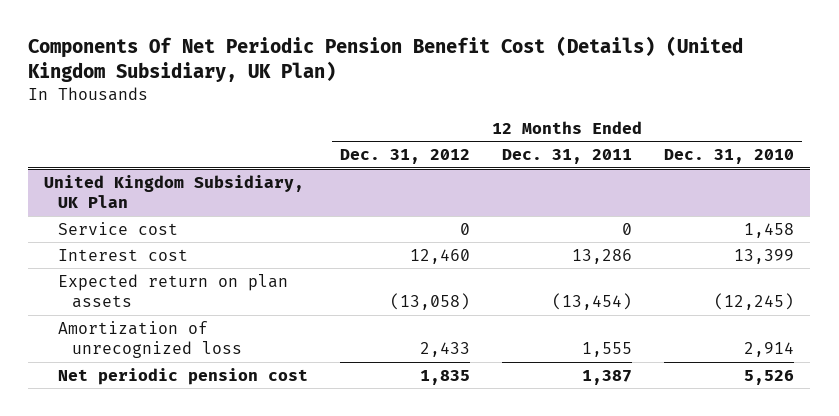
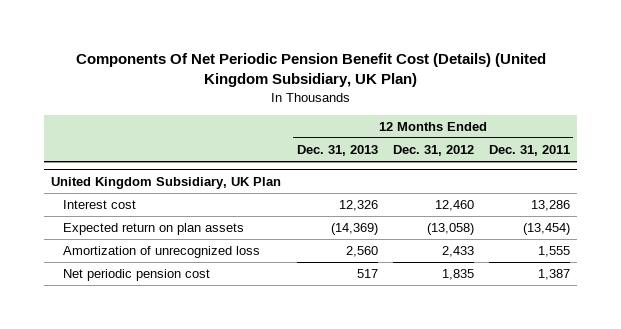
[664,149,795,165] Dec. 31, 2010 -> none
none -> [296,144,378,156] Dec. 31, 2013
[58,221,179,235] Service cost -> none

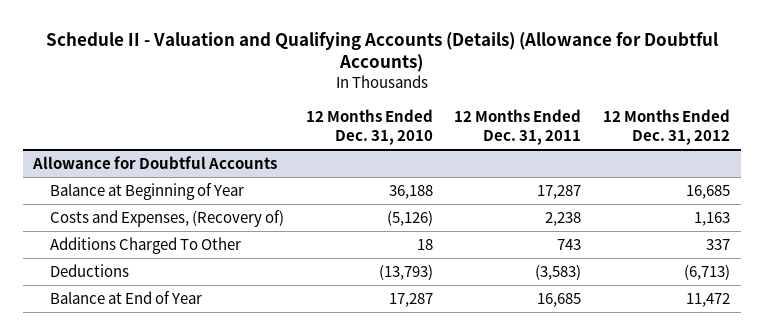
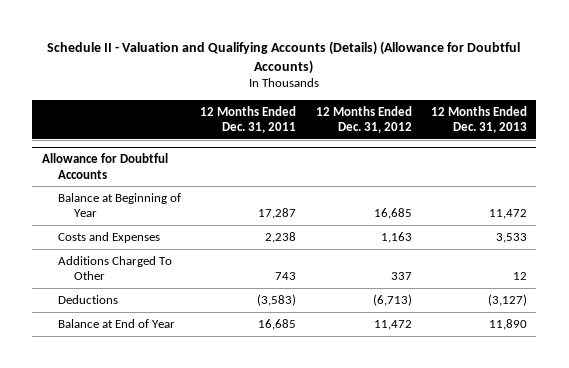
[305,109,433,145] 12 Months Ended Dec. 31, 2010 -> none
none -> [430,105,527,133] 12 Months Ended Dec. 31, 2013
[49,209,284,227] Costs and Expenses, (Recovery of) -> [58,231,161,243] Costs and Expenses

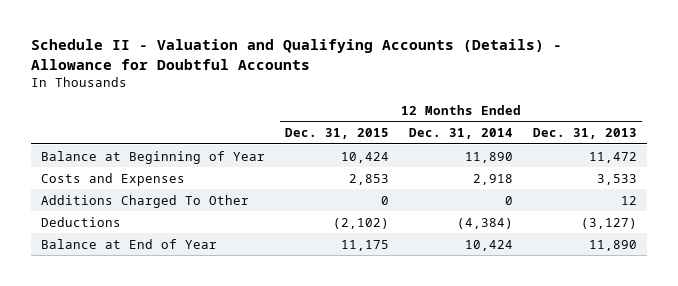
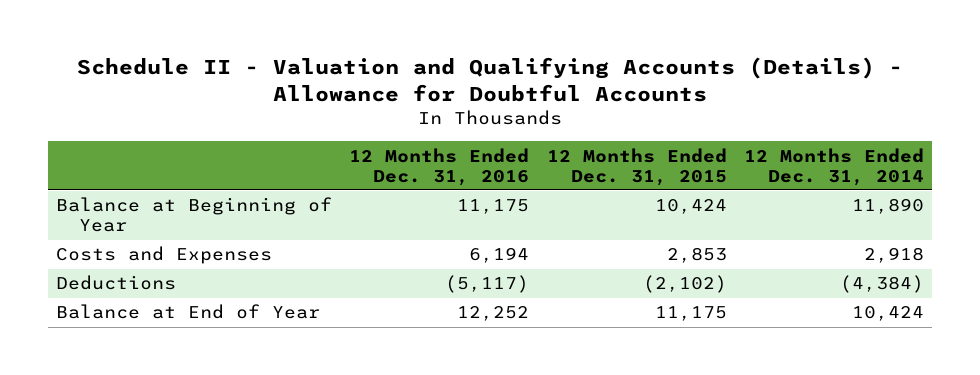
[532,128,637,140] Dec. 31, 2013 -> none
none -> [349,147,530,186] 12 Months Ended Dec. 31, 2016
[40,194,249,208] Additions Charged To Other -> none

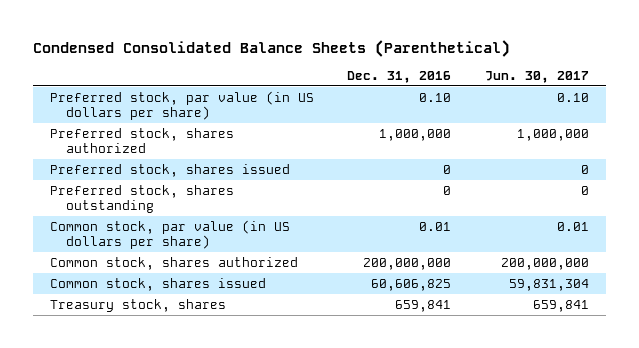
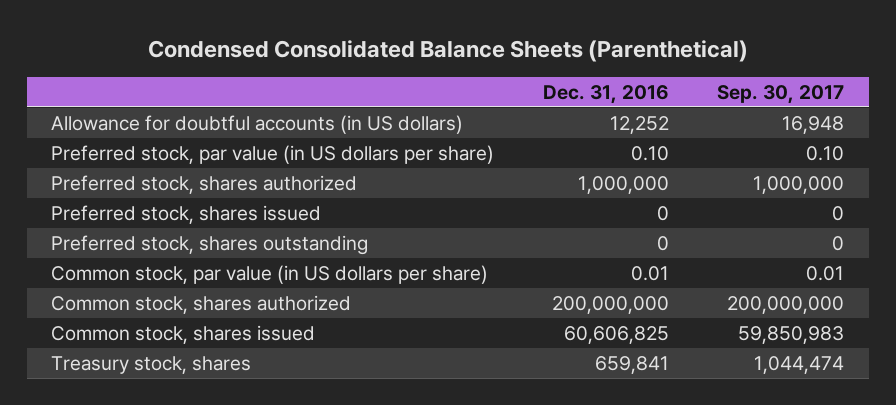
[484,70,589,83] Jun. 30, 2017 -> none
none -> [717,84,845,104] Sep. 30, 2017
none -> [51,115,464,135] Allowance for doubtful accounts (in US dollars)

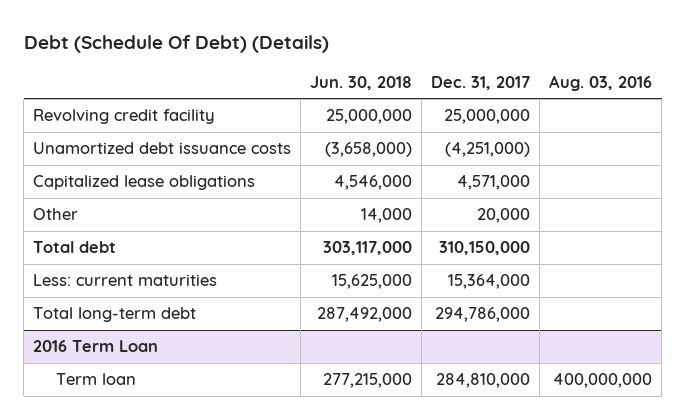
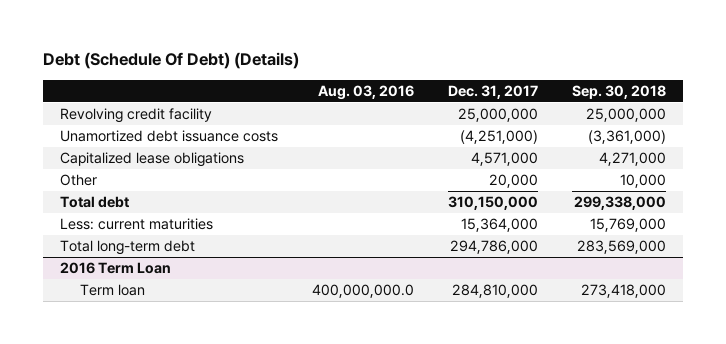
[310,76,413,91] Jun. 30, 2018 -> none
none -> [571,84,666,99] Sep. 30, 2018
[553,373,653,389] 400,000,000 -> [311,284,414,299] 400,000,000.0

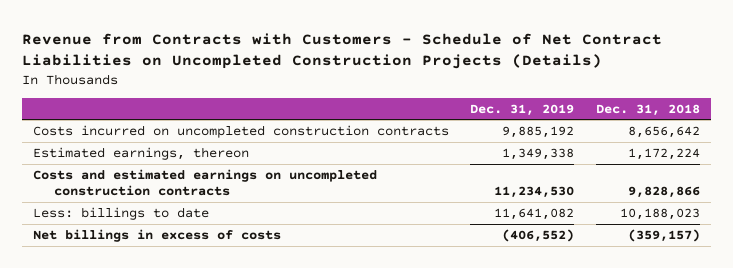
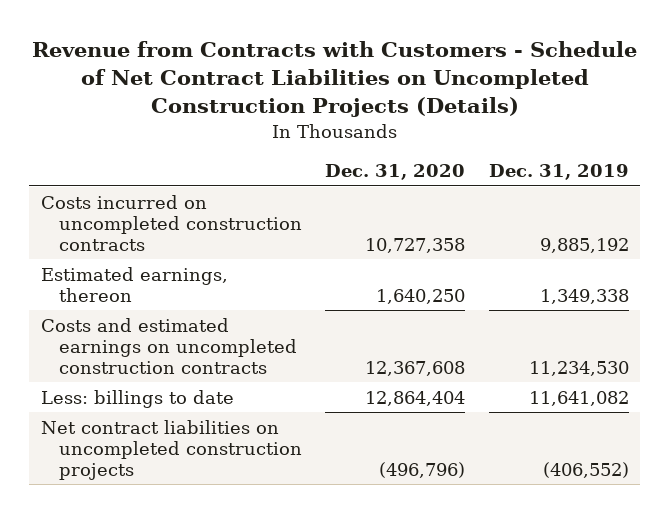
[595,103,700,116] Dec. 31, 2018 -> none
none -> [325,164,466,181] Dec. 31, 2020
[32,228,281,242] Net billings in excess of costs -> [41,419,302,480] Net contract liabilities on uncompleted construction projects

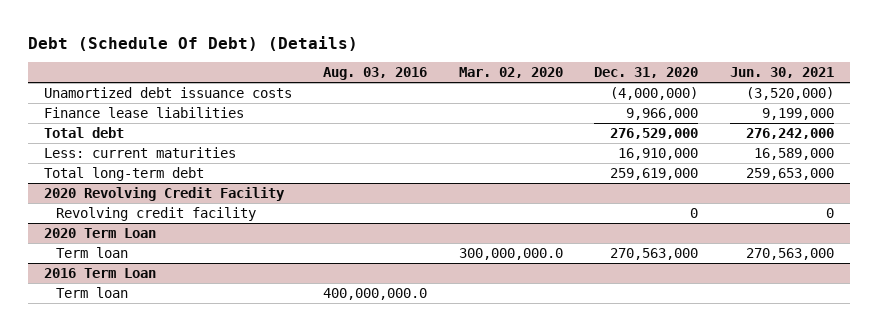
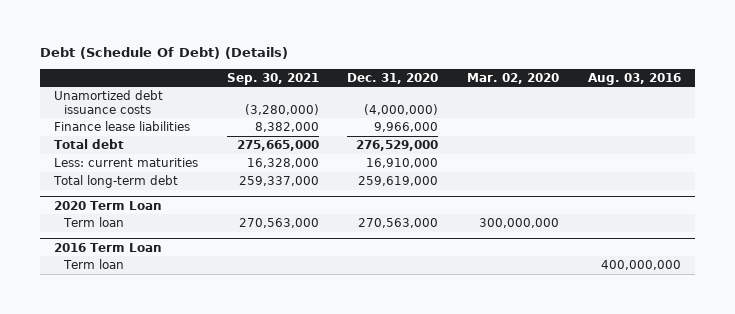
[729,67,834,79] Jun. 30, 2021 -> none
none -> [226,72,319,85] Sep. 30, 2021
[44,186,286,201] 2020 Revolving Credit Facility -> none
[56,206,257,221] Revolving credit facility -> none
[458,247,563,260] 300,000,000.0 -> [479,217,560,228] 300,000,000
[323,287,428,300] 400,000,000.0 -> [600,259,681,270] 400,000,000

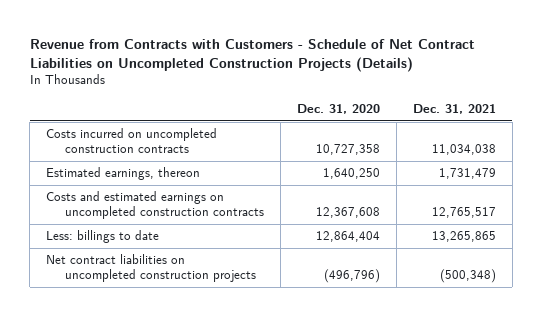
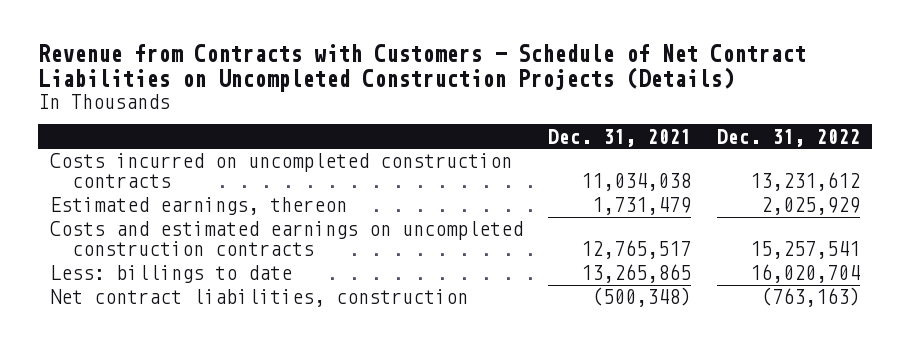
[296,103,380,114] Dec. 31, 2020 -> none
none -> [716,128,860,147] Dec. 31, 2022
[46,254,256,283] Net contract liabilities on uncompleted construction projects -> [50,289,469,308] Net contract liabilities, construction

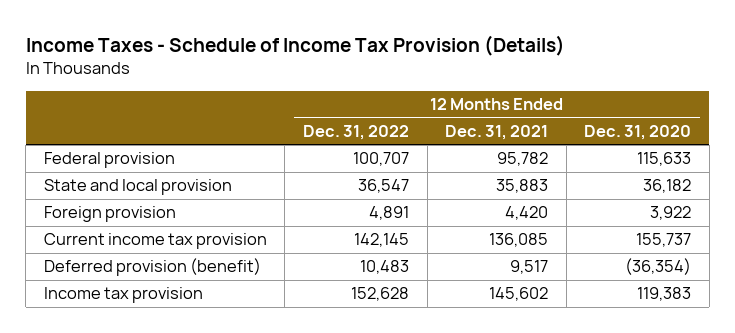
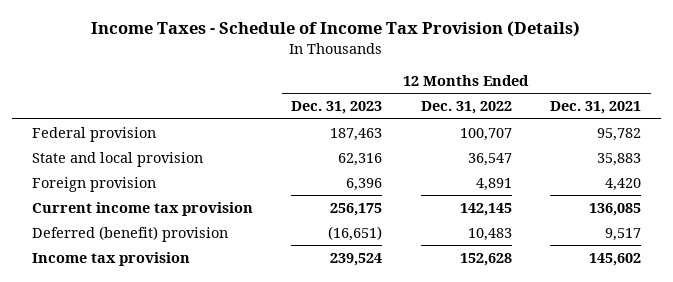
[584,125,692,141] Dec. 31, 2020 -> none
none -> [291,101,383,115] Dec. 31, 2023
[43,258,261,277] Deferred provision (benefit) -> [31,225,228,242] Deferred (benefit) provision

